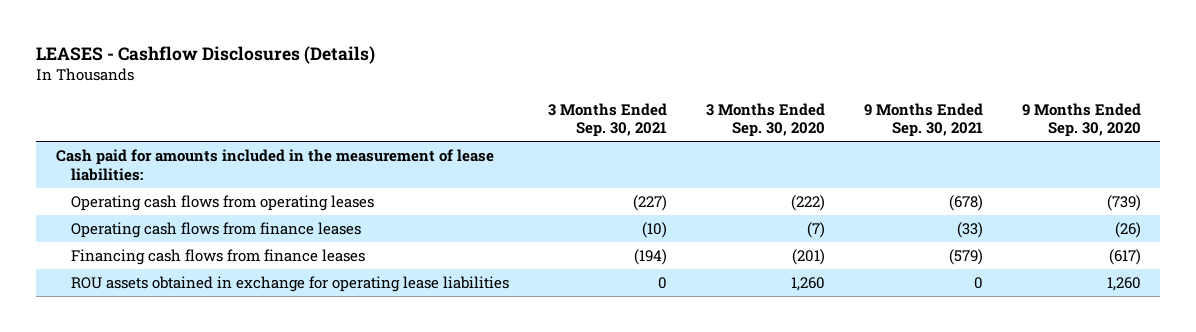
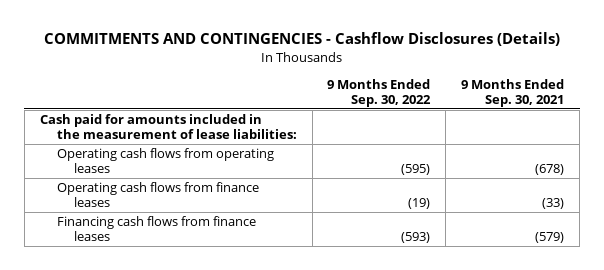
[36,45,376,64] LEASES - Cashflow Disclosures (Details) -> [43,32,560,47] COMMITMENTS AND CONTINGENCIES - Cashflow Disclosures (Details)
[548,102,668,138] 3 Months Ended Sep. 30, 2021 -> none
[705,102,825,138] 3 Months Ended Sep. 30, 2020 -> none
[1021,102,1141,138] 9 Months Ended Sep. 30, 2020 -> none
none -> [327,78,432,107] 9 Months Ended Sep. 30, 2022
[71,276,510,293] ROU assets obtained in exchange for operating lease liabilities -> none

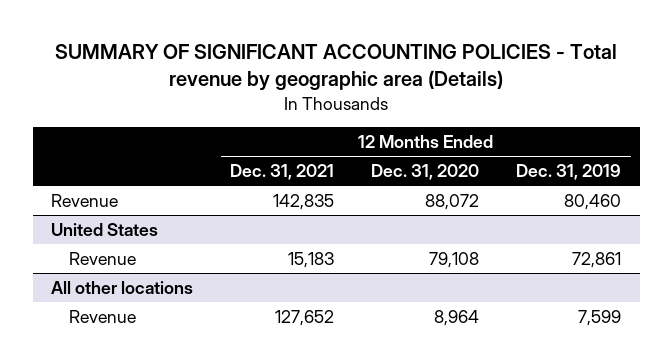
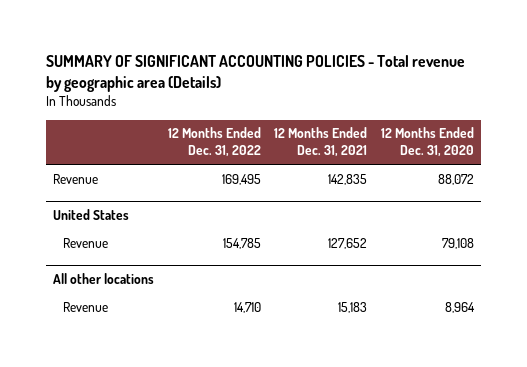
[516,164,622,181] Dec. 31, 2019 -> none
none -> [167,127,261,158] 12 Months Ended Dec. 31, 2022
[288,251,335,268] 15,183 -> [328,237,368,249] 127,652
[275,309,335,326] 127,652 -> [338,301,368,313] 15,183

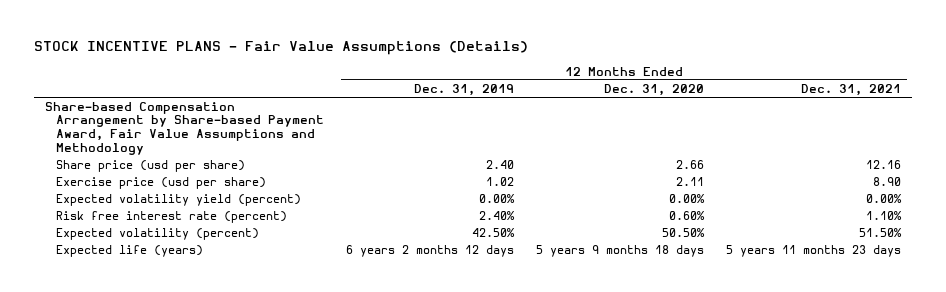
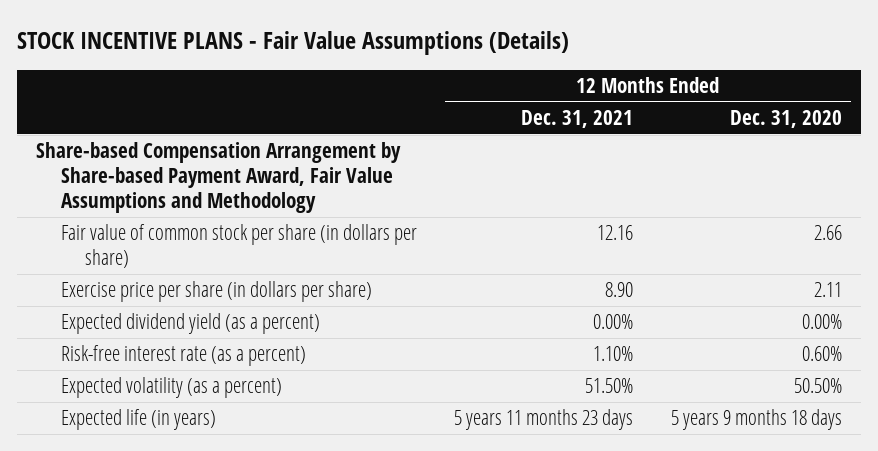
[414,83,515,96] Dec. 31, 2019 -> none
[56,159,246,172] Share price (usd per share) -> [60,224,417,269] Fair value of common stock per share (in dollars per share)
[56,176,267,189] Exercise price (usd per share) -> [60,281,372,303] Exercise price per share (in dollars per share)
[56,193,302,206] Expected volatility yield (percent) -> [60,313,320,335] Expected dividend yield (as a percent)
[56,210,288,223] Risk free interest rate (percent) -> [60,345,306,367] Risk-free interest rate (as a percent)
[56,227,260,240] Expected volatility (percent) -> [60,377,282,399] Expected volatility (as a percent)
[56,244,204,257] Expected life (years) -> [60,409,216,431] Expected life (in years)

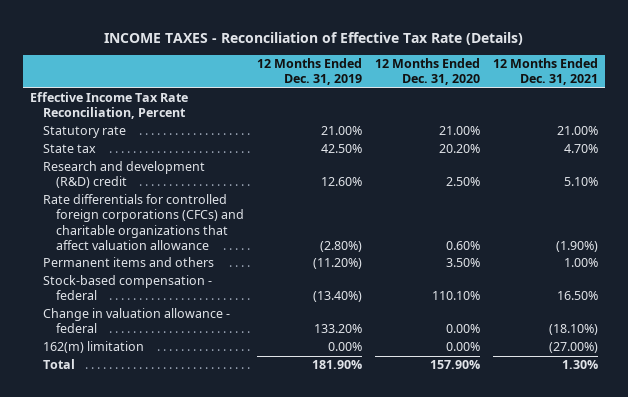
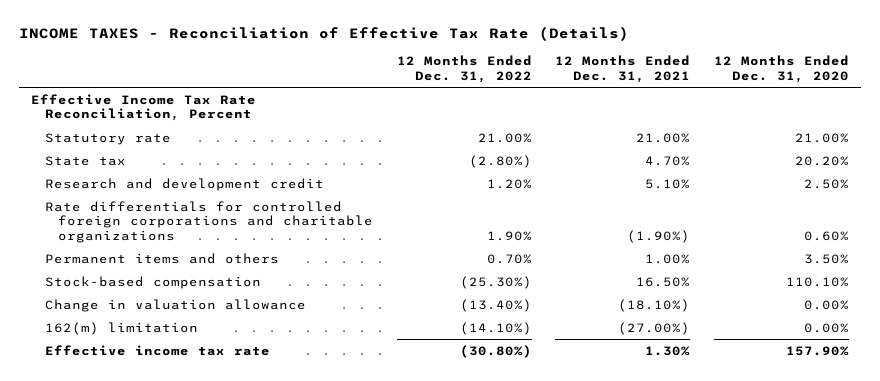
[257,58,363,86] 12 Months Ended Dec. 31, 2019 -> none
none -> [396,55,532,83] 12 Months Ended Dec. 31, 2022
[42,161,205,189] Research and development (R&D) credit -> [44,177,324,191] Research and development credit
[42,194,244,250] Rate differentials for controlled foreign corporations (CFCs) and charitable organizations that affect valuation allowance -> [44,200,374,243] Rate differentials for controlled foreign corporations and charitable organizations
[42,275,212,301] Stock-based compensation - federal -> [44,275,261,289] Stock-based compensation
[42,308,230,334] Change in valuation allowance - federal -> [44,298,306,312] Change in valuation allowance
[42,359,75,370] Total -> [44,344,270,356] Effective income tax rate

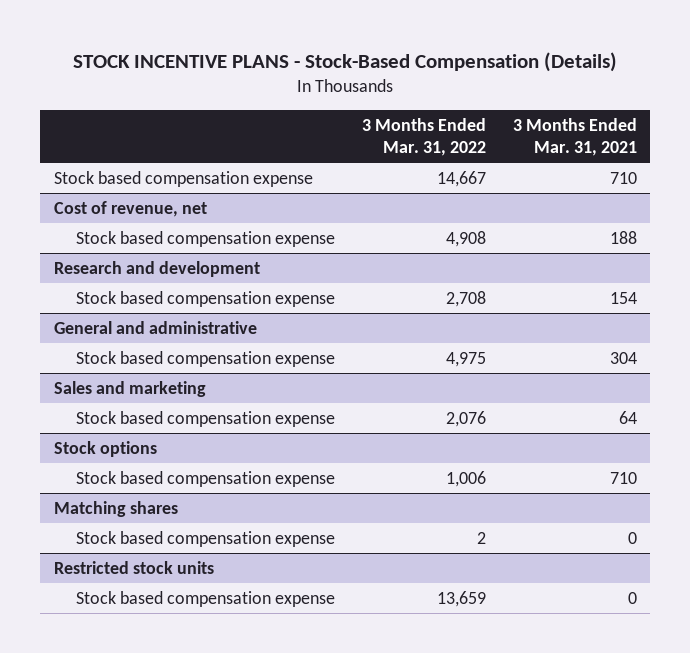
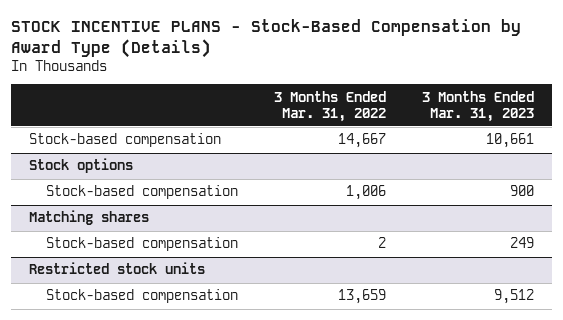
[73,52,618,73] STOCK INCENTIVE PLANS - Stock-Based Compensation (Details) -> [11,19,522,58] STOCK INCENTIVE PLANS - Stock-Based Compensation by Award Type (Details)
[512,118,637,157] 3 Months Ended Mar. 31, 2021 -> none
none -> [422,90,535,122] 3 Months Ended Mar. 31, 2023
[53,200,207,217] Cost of revenue, net -> none
[76,230,336,247] Stock based compensation expense -> none
[53,260,260,277] Research and development -> none
[76,290,336,307] Stock based compensation expense -> none
[53,320,257,334] General and administrative -> none
[76,350,336,367] Stock based compensation expense -> none
[53,380,206,397] Sales and marketing -> none
[76,410,336,427] Stock based compensation expense -> none
[53,170,313,187] Stock based compensation expense -> [29,133,222,148] Stock-based compensation
[76,470,336,487] Stock based compensation expense -> [46,185,239,200] Stock-based compensation
[76,530,336,547] Stock based compensation expense -> [46,237,239,252] Stock-based compensation
[76,590,336,607] Stock based compensation expense -> [46,289,239,304] Stock-based compensation

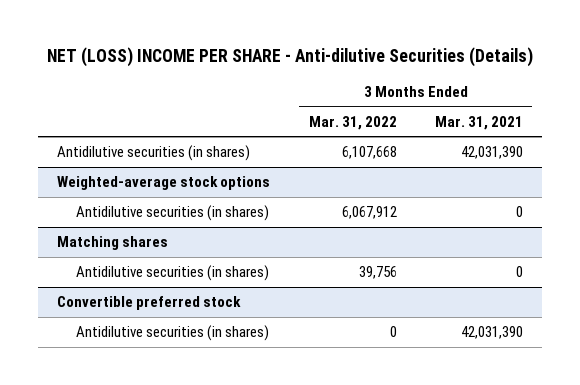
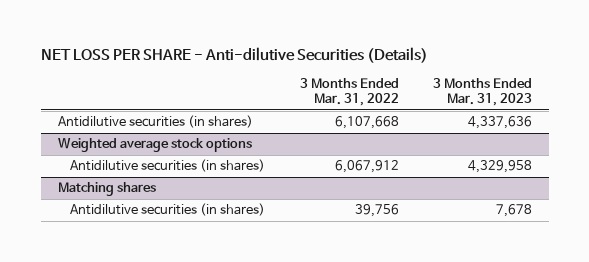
[47,46,534,67] NET (LOSS) INCOME PER SHARE - Anti-dilutive Securities (Details) -> [40,47,428,64] NET LOSS PER SHARE - Anti-dilutive Securities (Details)
[434,115,523,130] Mar. 31, 2021 -> none
none -> [432,78,532,107] 3 Months Ended Mar. 31, 2023
[57,176,271,191] Weighted-average stock options -> [57,138,252,153] Weighted average stock options
[57,296,242,311] Convertible preferred stock -> none
[76,325,270,342] Antidilutive securities (in shares) -> none

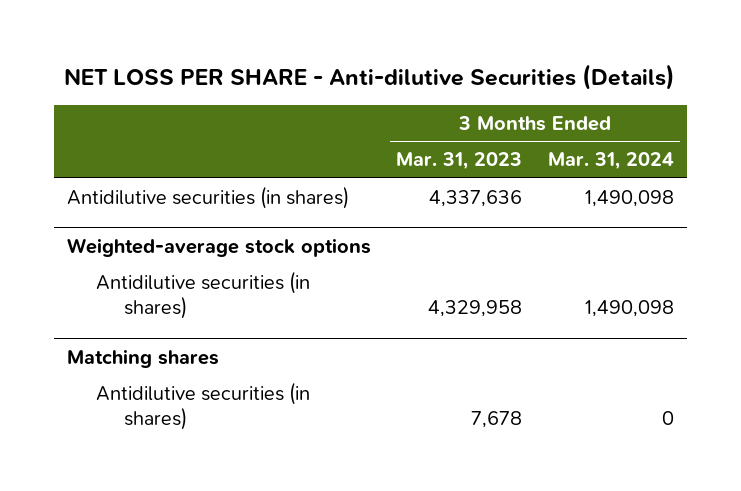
[299,78,399,107] 3 Months Ended Mar. 31, 2022 -> none
none -> [547,152,674,171] Mar. 31, 2024
[57,138,252,153] Weighted average stock options -> [66,237,371,257] Weighted-average stock options

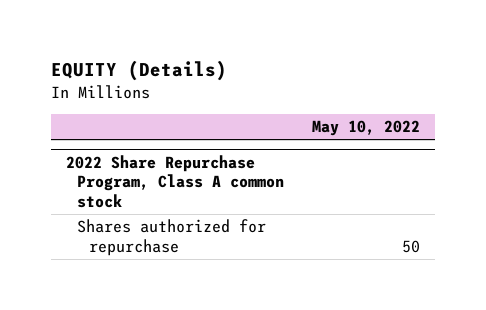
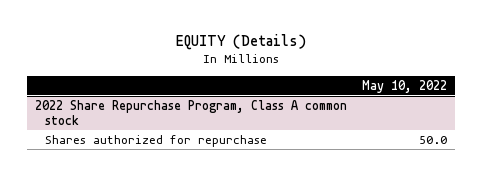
[402,239,421,253] 50 -> [419,135,448,144] 50.0

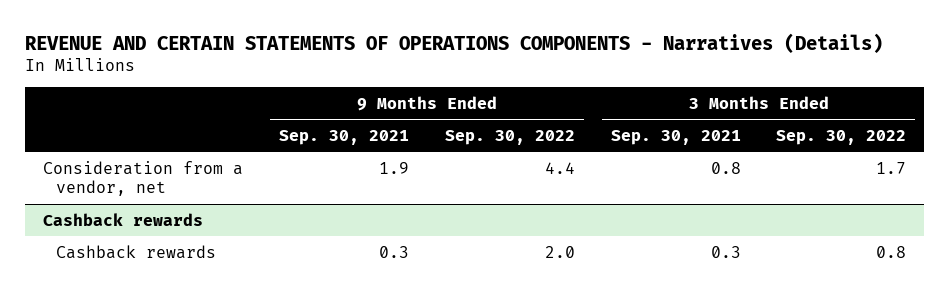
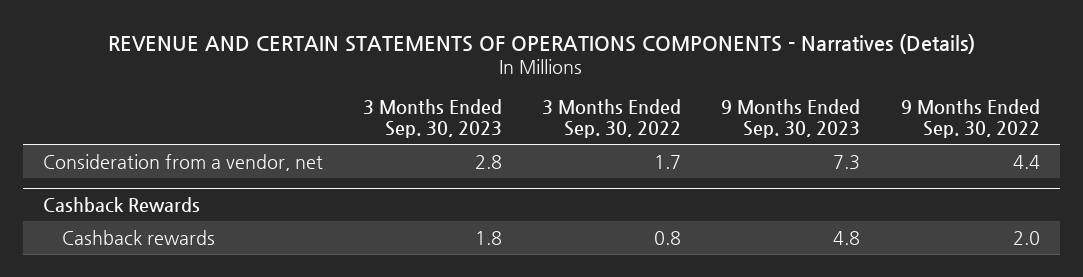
[278,129,409,145] Sep. 30, 2021 -> none
[610,129,741,145] Sep. 30, 2021 -> none
none -> [363,98,503,138] 3 Months Ended Sep. 30, 2023
none -> [721,98,861,138] 9 Months Ended Sep. 30, 2023
[43,212,204,226] Cashback rewards -> [42,196,200,213] Cashback Rewards

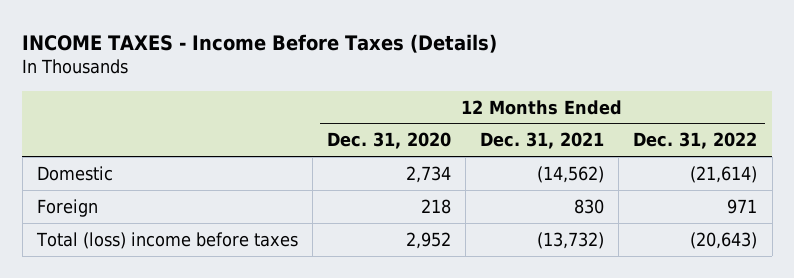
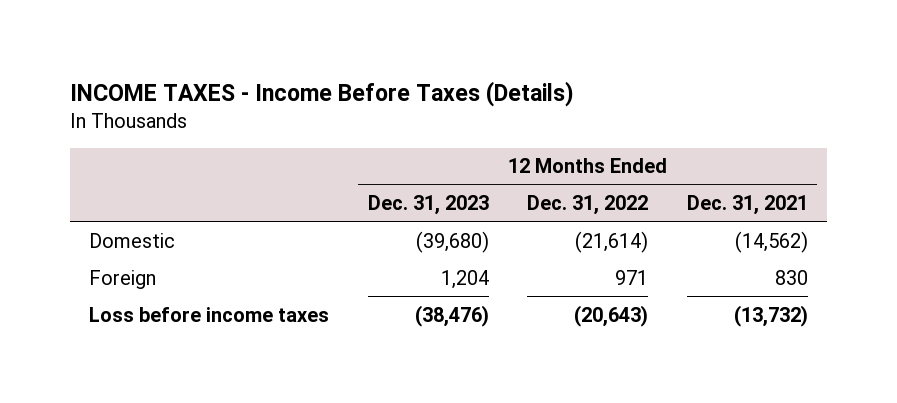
[327,132,452,150] Dec. 31, 2020 -> none
none -> [367,195,489,216] Dec. 31, 2023
[35,231,298,249] Total (loss) income before taxes -> [88,306,329,322] Loss before income taxes

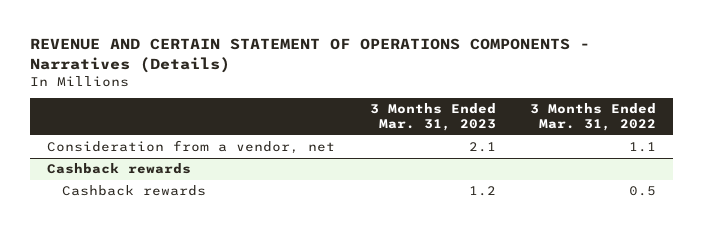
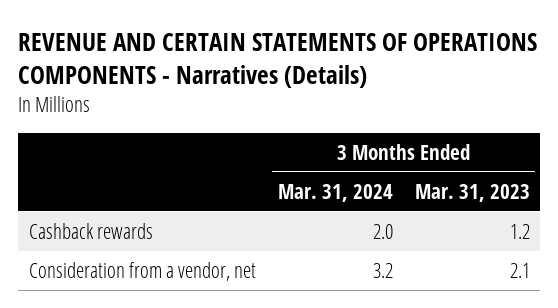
[29,38,590,73] REVENUE AND CERTAIN STATEMENT OF OPERATIONS COMPONENTS - Narratives (Details) -> [17,32,537,88] REVENUE AND CERTAIN STATEMENTS OF OPERATIONS COMPONENTS - Narratives (Details)
[530,103,657,132] 3 Months Ended Mar. 31, 2022 -> none
none -> [277,183,393,202] Mar. 31, 2024
[47,163,192,175] Cashback rewards -> none
[47,140,336,155] Consideration from a vendor, net -> [28,261,256,281] Consideration from a vendor, net

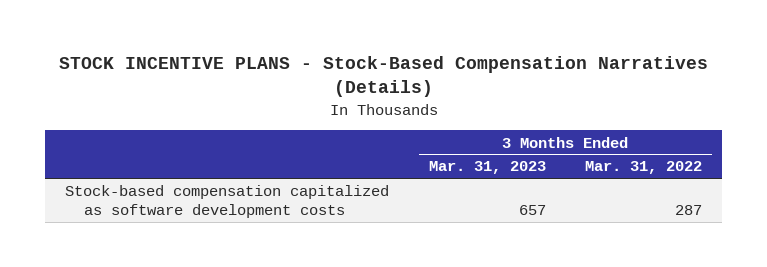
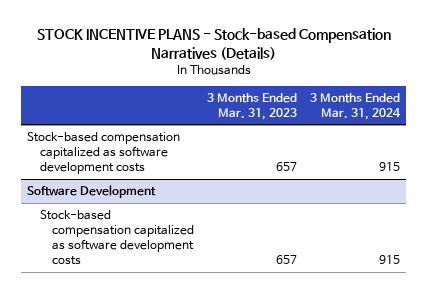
[58,56,708,98] STOCK INCENTIVE PLANS - Stock-Based Compensation Narratives (Details) -> [36,28,391,60] STOCK INCENTIVE PLANS - Stock-based Compensation Narratives (Details)
[585,161,703,175] Mar. 31, 2022 -> none
none -> [309,92,401,120] 3 Months Ended Mar. 31, 2024
none -> [27,185,157,199] Software Development
none -> [39,210,195,266] Stock-based compensation capitalized as software development costs

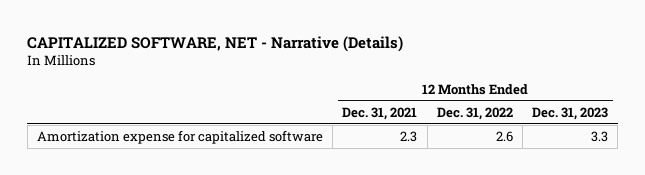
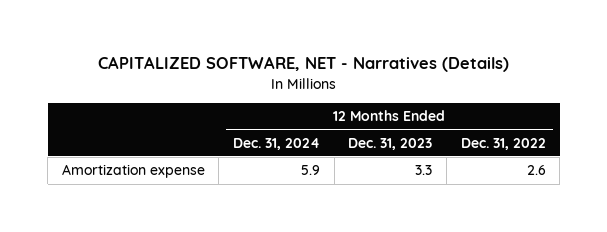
[27,35,404,52] CAPITALIZED SOFTWARE, NET - Narrative (Details) -> [97,56,509,73] CAPITALIZED SOFTWARE, NET - Narratives (Details)
[342,106,418,120] Dec. 31, 2021 -> none
none -> [233,137,321,150] Dec. 31, 2024
[37,130,324,145] Amortization expense for capitalized software -> [61,164,205,179] Amortization expense

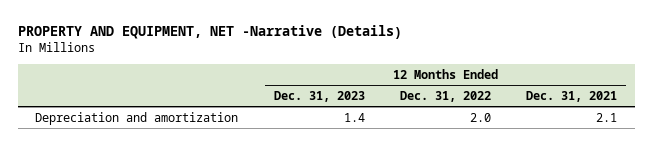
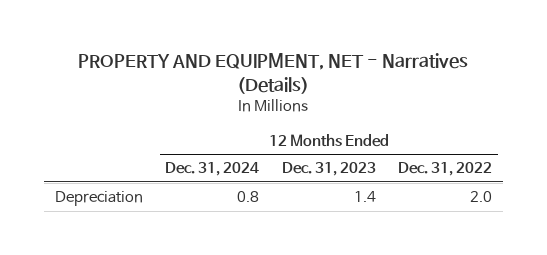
[17,25,402,40] PROPERTY AND EQUIPMENT, NET -Narrative (Details) -> [78,53,469,94] PROPERTY AND EQUIPMENT, NET - Narratives (Details)
[526,90,618,102] Dec. 31, 2021 -> none
none -> [165,162,260,177] Dec. 31, 2024
[35,111,239,125] Depreciation and amortization -> [54,191,143,207] Depreciation

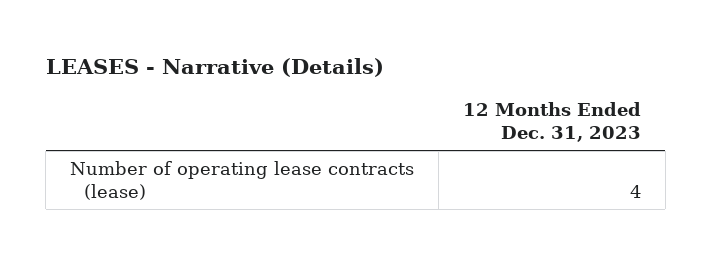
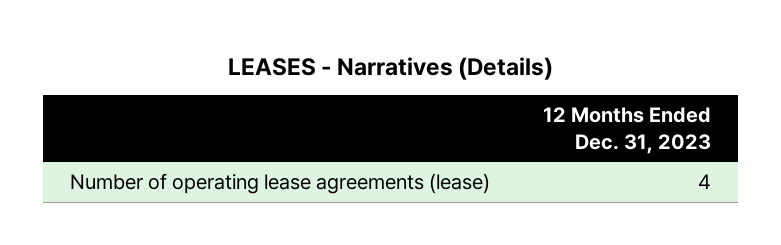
[45,57,384,77] LEASES - Narrative (Details) -> [227,56,553,80] LEASES - Narratives (Details)
[70,161,415,201] Number of operating lease contracts (lease) -> [69,173,490,195] Number of operating lease agreements (lease)

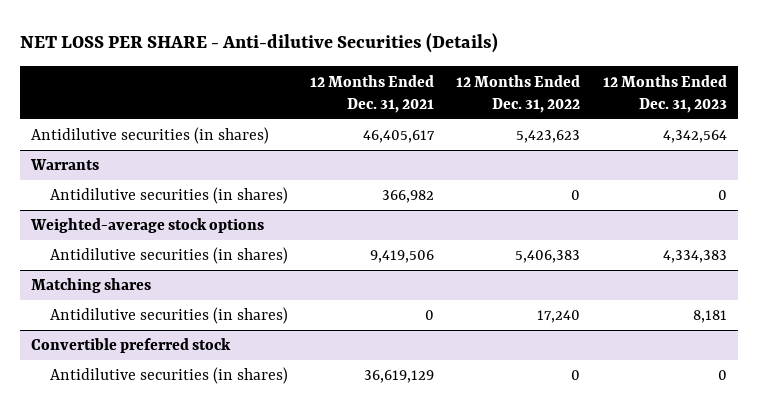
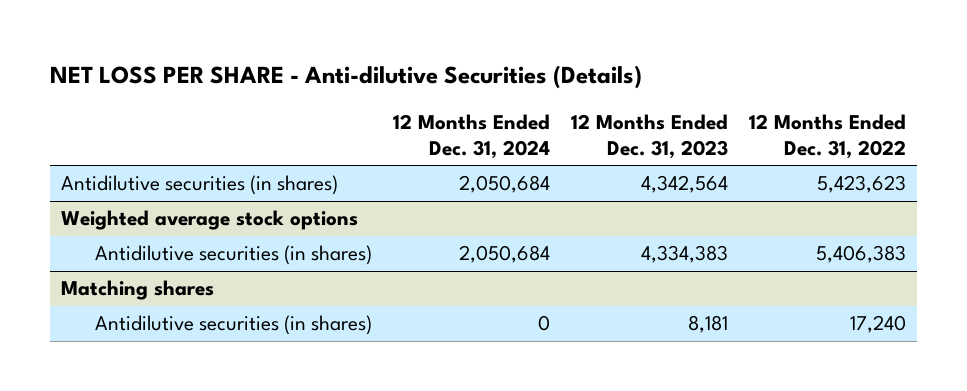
[310,74,435,113] 12 Months Ended Dec. 31, 2021 -> none
none -> [392,113,550,159] 12 Months Ended Dec. 31, 2024
[30,159,100,171] Warrants -> none
[49,187,288,205] Antidilutive securities (in shares) -> none
[30,218,265,234] Weighted-average stock options -> [61,210,359,231] Weighted average stock options
[31,338,232,354] Convertible preferred stock -> none
[49,367,288,385] Antidilutive securities (in shares) -> none

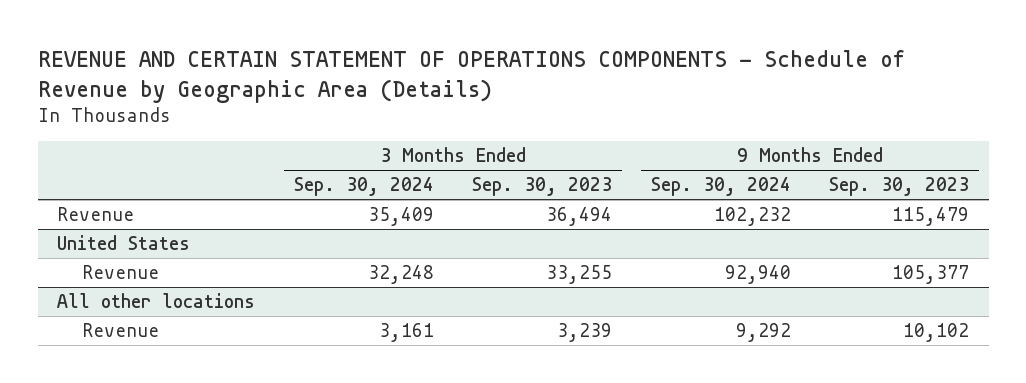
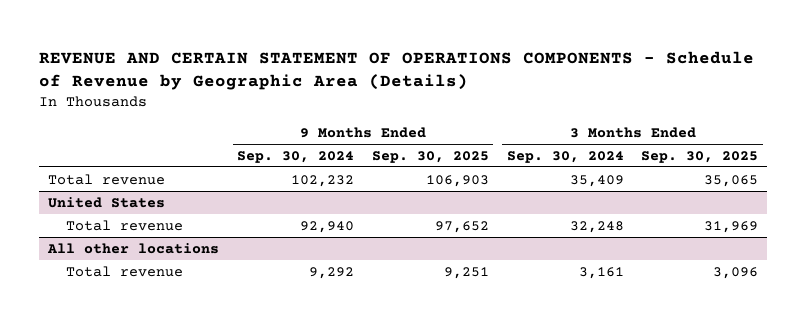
[472,177,613,197] Sep. 30, 2023 -> none
[829,177,970,197] Sep. 30, 2023 -> none
none -> [371,150,489,163] Sep. 30, 2025
none -> [641,150,759,163] Sep. 30, 2025
[56,207,134,222] Revenue -> [48,173,166,185] Total revenue
[82,265,160,280] Revenue -> [65,219,183,231] Total revenue
[82,323,160,338] Revenue -> [65,265,183,277] Total revenue

